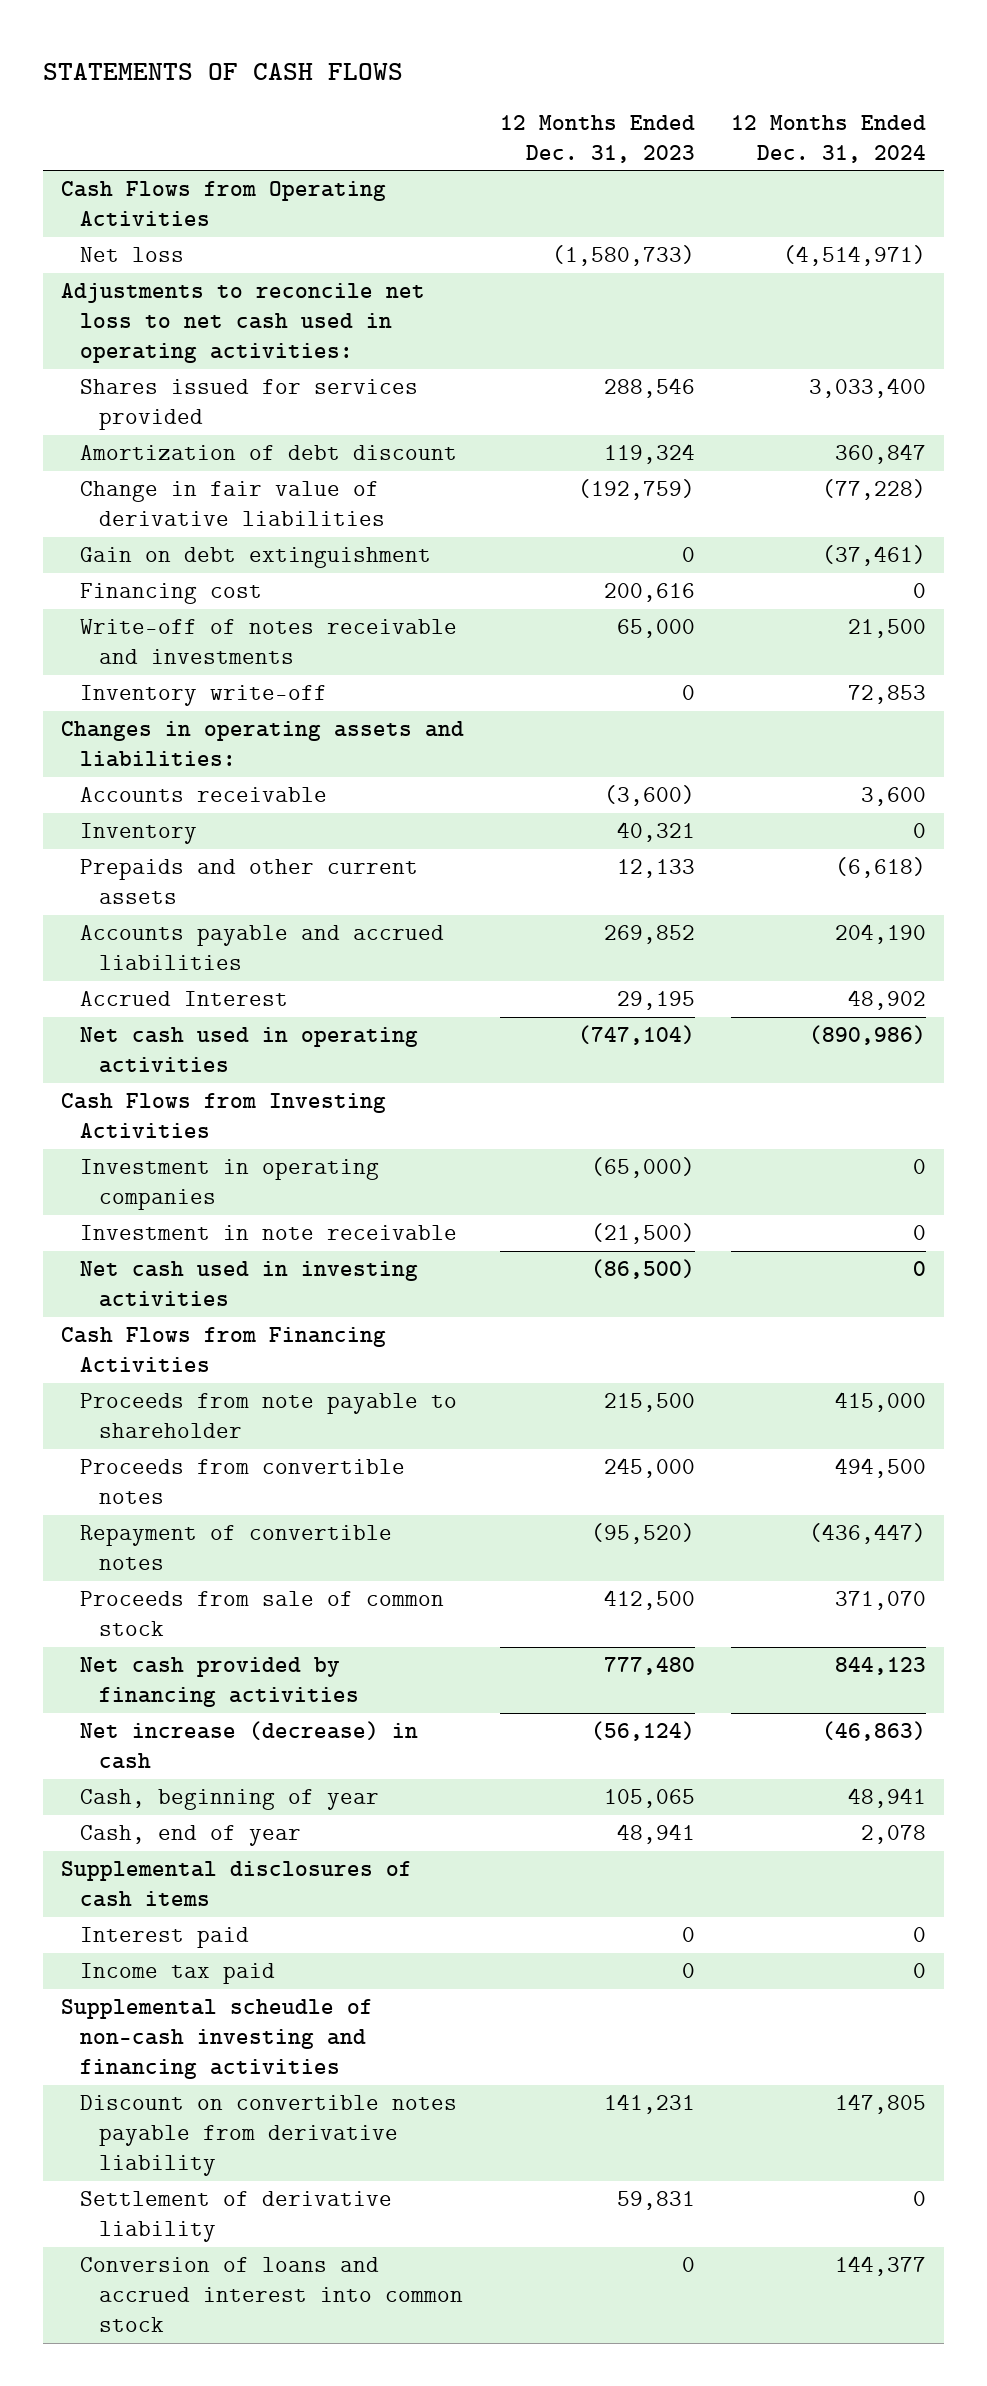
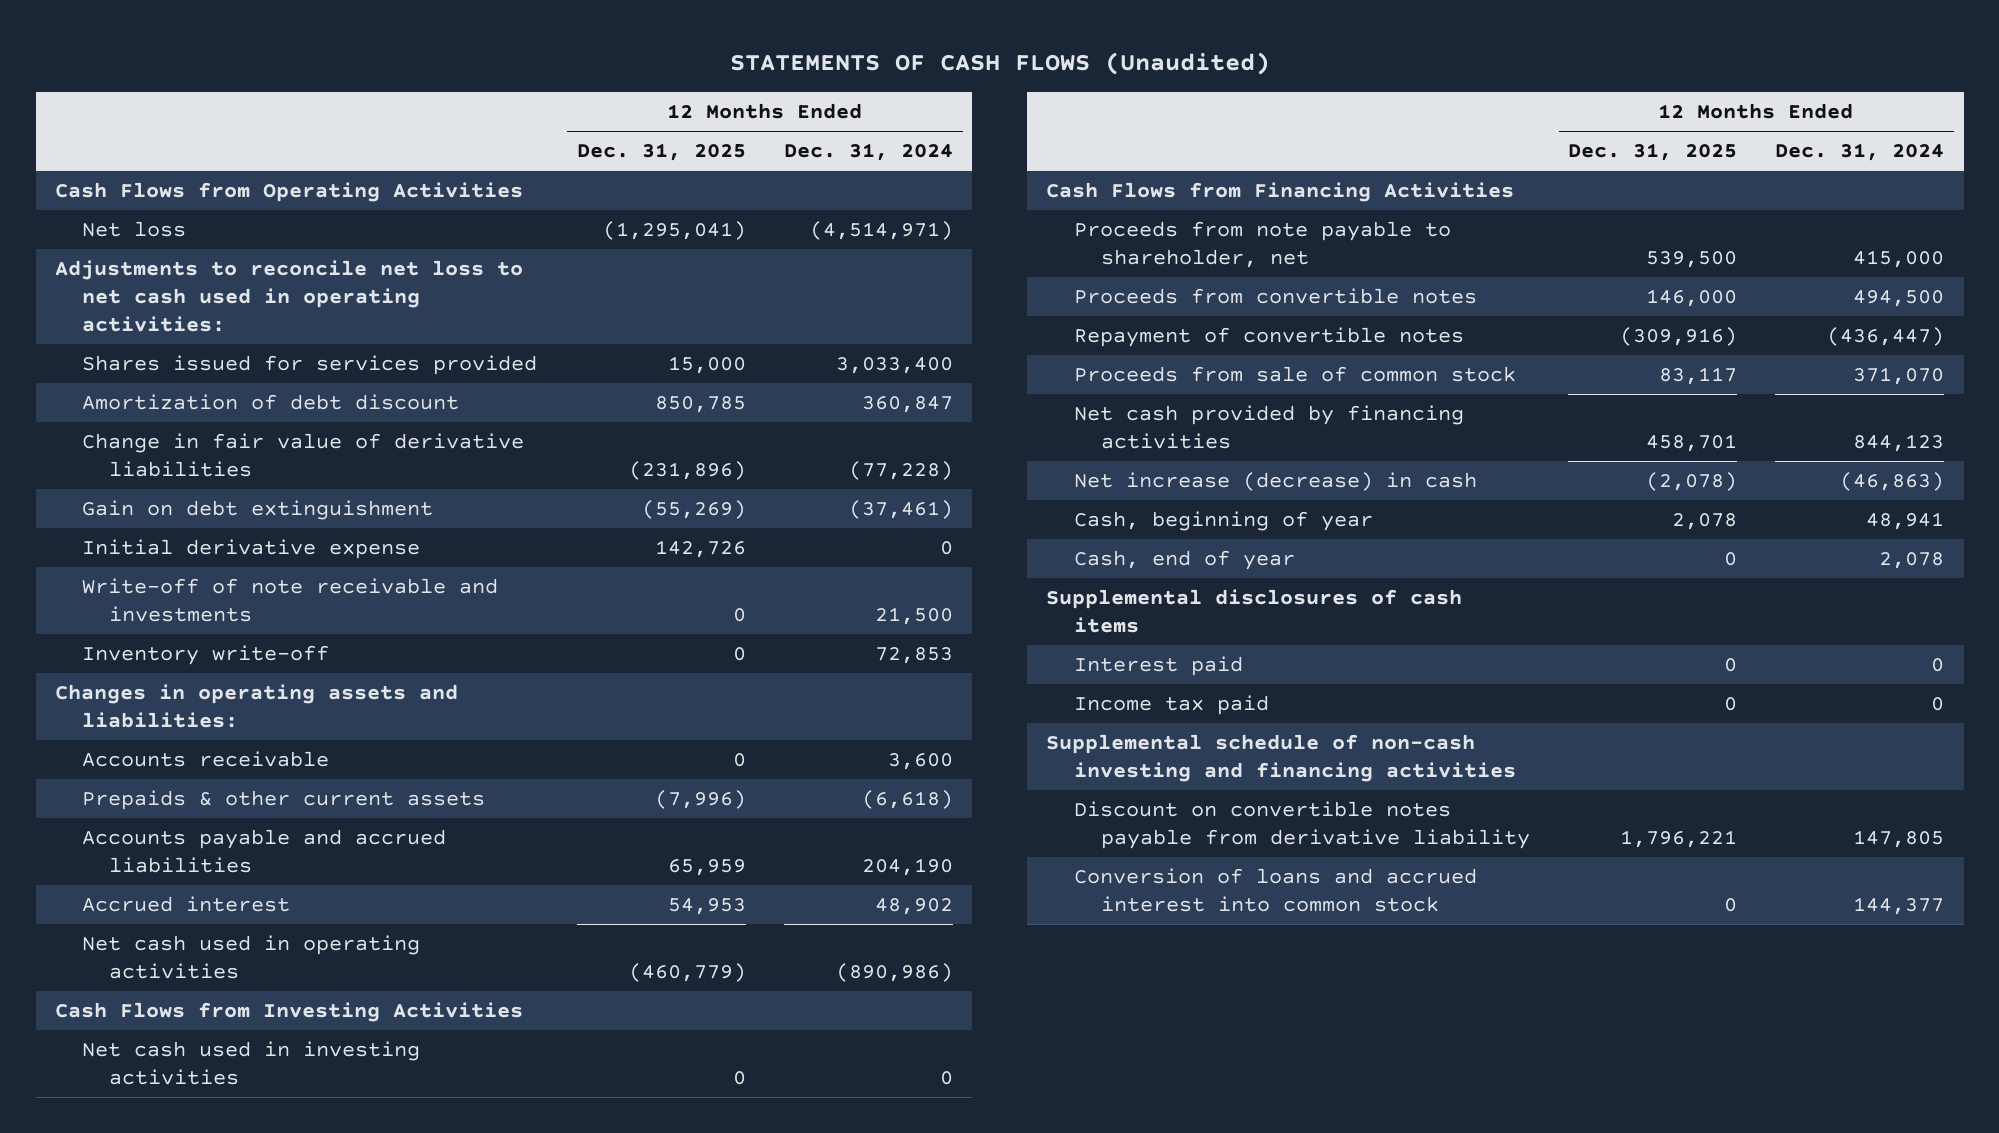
[42,63,403,81] STATEMENTS OF CASH FLOWS -> [729,51,1270,75] STATEMENTS OF CASH FLOWS (Unaudited)
[499,114,695,163] 12 Months Ended Dec. 31, 2023 -> none
none -> [576,143,746,162] Dec. 31, 2025
[80,583,263,605] Financing cost -> none
none -> [82,539,421,560] Initial derivative expense
[80,619,458,665] Write-off of notes receivable and investments -> [82,578,499,622] Write-off of note receivable and investments
[80,823,198,845] Inventory -> none
[80,859,419,905] Prepaids and other current assets -> [82,790,486,811] Prepaids & other current assets
[80,991,289,1007] Accrued Interest -> [82,896,291,913] Accrued interest
[80,1159,380,1211] Investment in operating companies -> none
[80,1225,458,1241] Investment in note receivable -> none
[80,1393,458,1439] Proceeds from note payable to shareholder -> [1073,221,1451,268] Proceeds from note payable to shareholder, net
[60,1999,373,2080] Supplemental scheudle of non-cash investing and financing activities -> [1046,734,1516,782] Supplemental schedule of non-cash investing and financing activities
[80,2191,393,2243] Settlement of derivative liability -> none

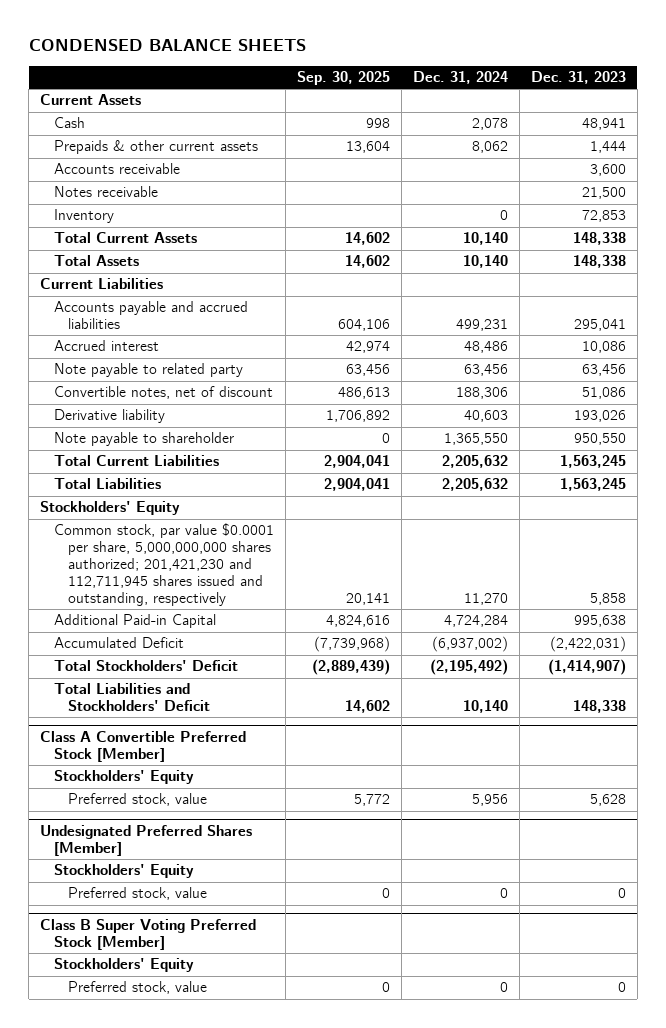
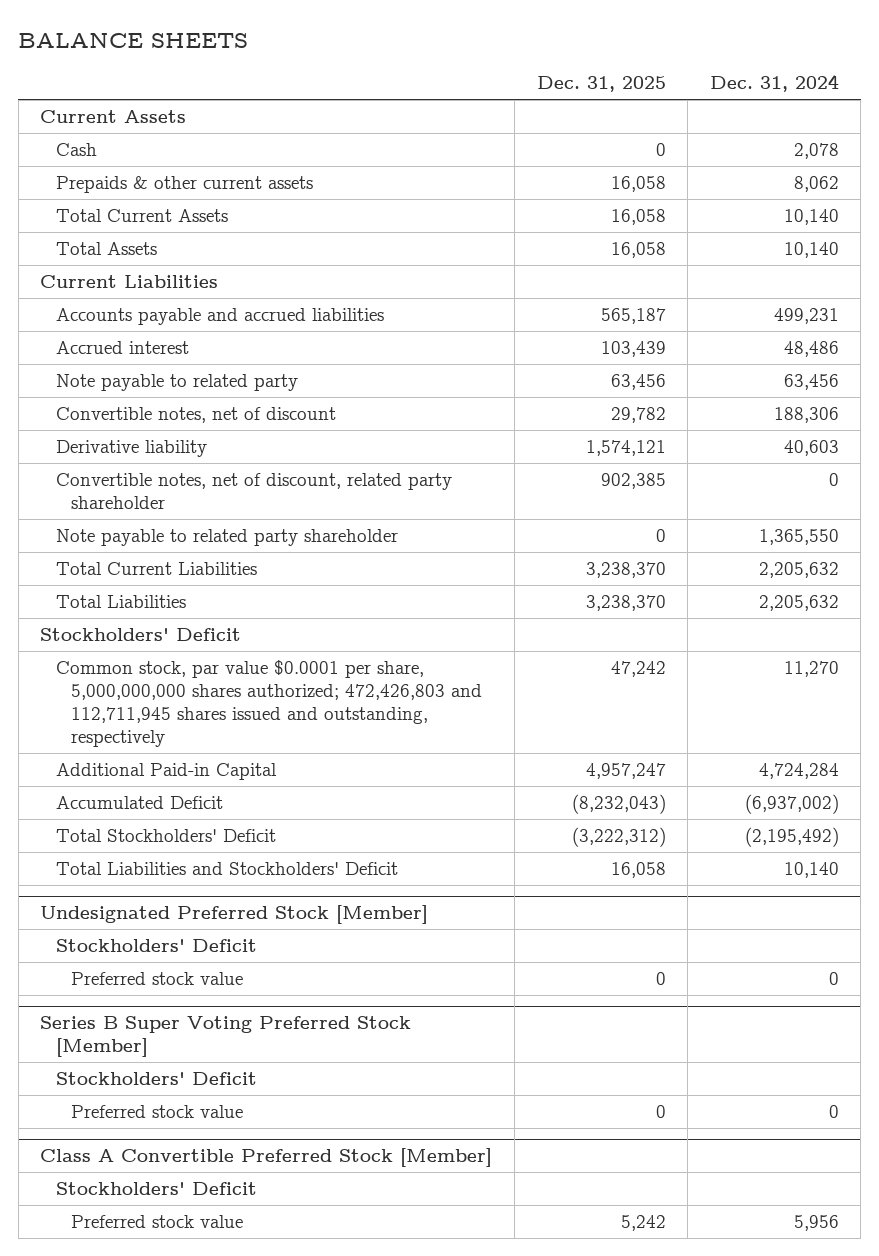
[28,39,306,52] CONDENSED BALANCE SHEETS -> [18,32,249,48] BALANCE SHEETS
[297,71,391,86] Sep. 30, 2025 -> none
[530,71,626,85] Dec. 31, 2023 -> none
none -> [536,76,666,93] Dec. 31, 2025
[54,163,181,175] Accounts receivable -> none
[54,186,159,198] Notes receivable -> none
[54,209,115,224] Inventory -> none
none -> [55,472,452,509] Convertible notes, net of discount, related party shareholder
[54,432,235,447] Note payable to shareholder -> [55,528,398,546] Note payable to related party shareholder
[40,501,181,516] Stockholders' Equity -> [40,627,242,641] Stockholders' Deficit
[54,523,275,606] Common stock, par value $0.0001 per share, 5,000,000,000 shares authorized; 201,421,230 and 112,711,945 shares issued and outstanding, respectively -> [55,659,482,747] Common stock, par value $0.0001 per share, 5,000,000,000 shares authorized; 472,426,803 and 112,711,945 shares issued and outstanding, respectively
none -> [40,905,429,925] Undesignated Preferred Stock [Member]
none -> [55,938,257,952] Stockholders' Deficit
none -> [70,971,243,985] Preferred stock value
none -> [40,1016,412,1058] Series B Super Voting Preferred Stock [Member]
none -> [55,1071,257,1085] Stockholders' Deficit
none -> [70,1104,243,1118] Preferred stock value
[40,824,253,856] Undesignated Preferred Shares [Member] -> none
[54,864,195,879] Stockholders' Equity -> none
[68,887,208,901] Preferred stock, value -> none
[40,918,257,950] Class B Super Voting Preferred Stock [Member] -> none
[54,958,195,973] Stockholders' Equity -> none
[68,981,208,995] Preferred stock, value -> none
[54,770,195,785] Stockholders' Equity -> [55,1181,257,1195] Stockholders' Deficit
[68,793,208,807] Preferred stock, value -> [70,1214,243,1228] Preferred stock value

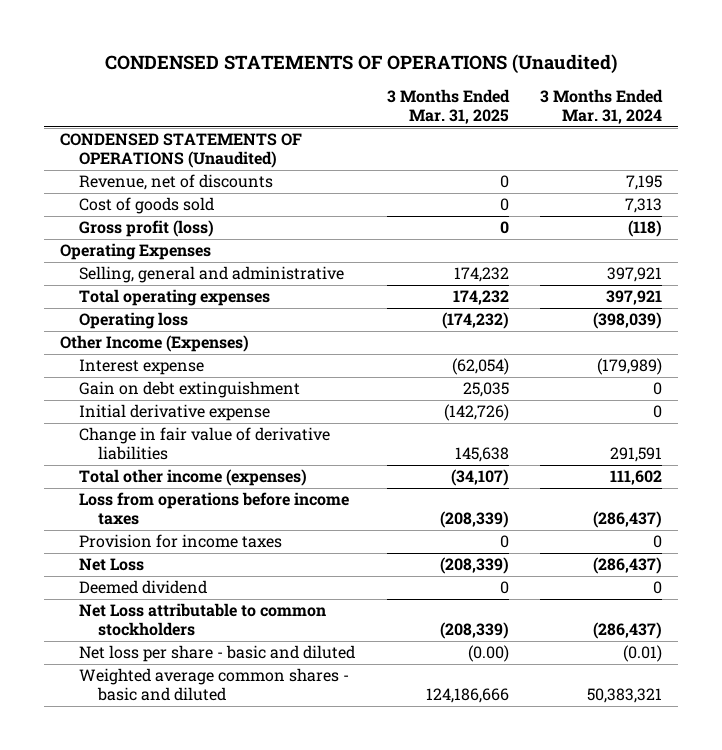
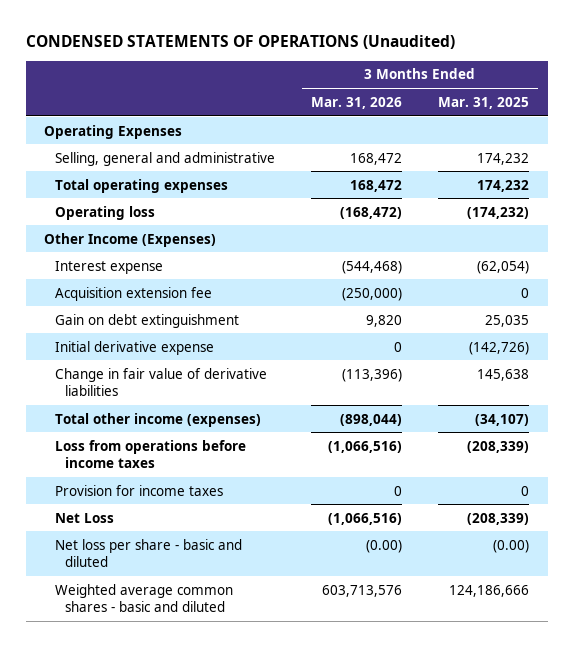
[540,89,664,125] 3 Months Ended Mar. 31, 2024 -> none
none -> [310,96,402,109] Mar. 31, 2026
[59,133,302,169] CONDENSED STATEMENTS OF OPERATIONS (Unaudited) -> none
[78,174,273,191] Revenue, net of discounts -> none
[78,197,214,215] Cost of goods sold -> none
[78,220,214,238] Gross profit (loss) -> none
none -> [54,286,212,301] Acquisition extension fee
[78,580,207,595] Deemed dividend -> none
[78,603,326,637] Net Loss attributable to common stockholders -> none

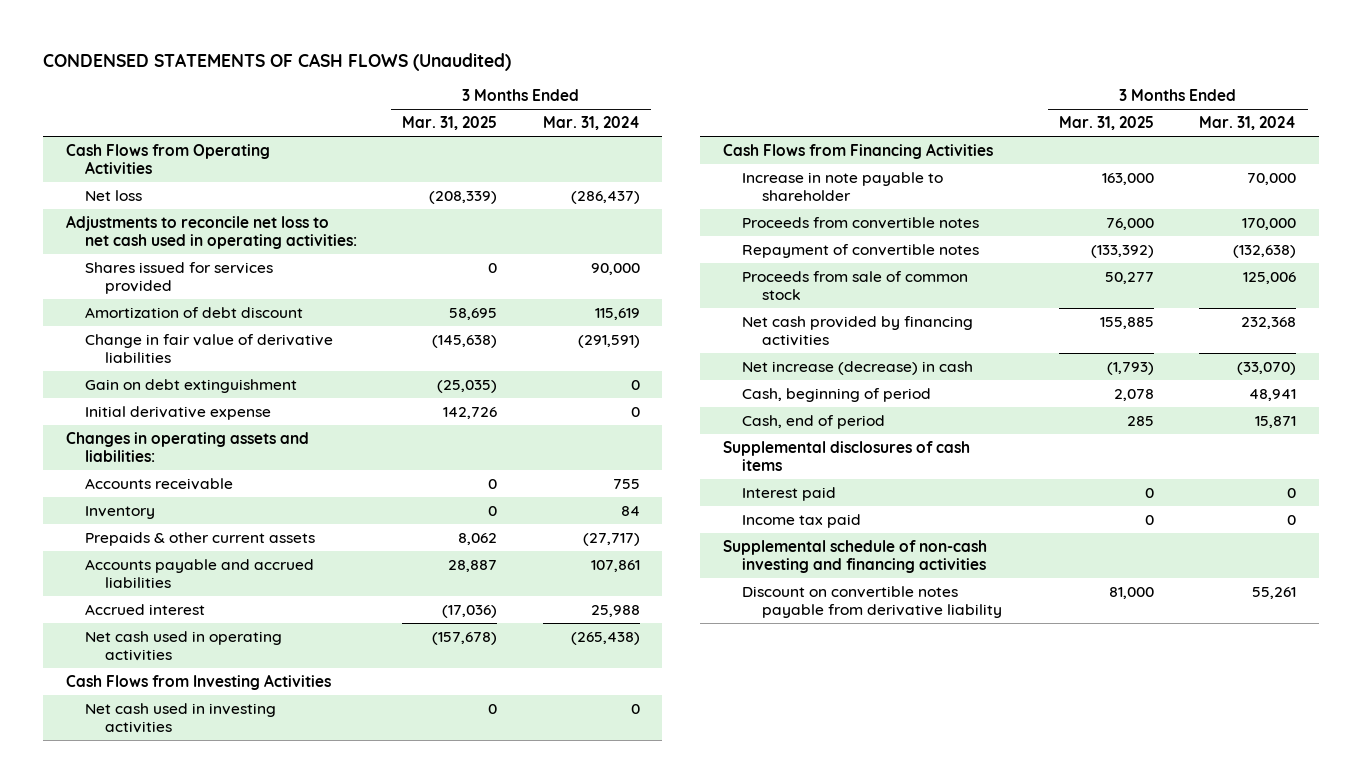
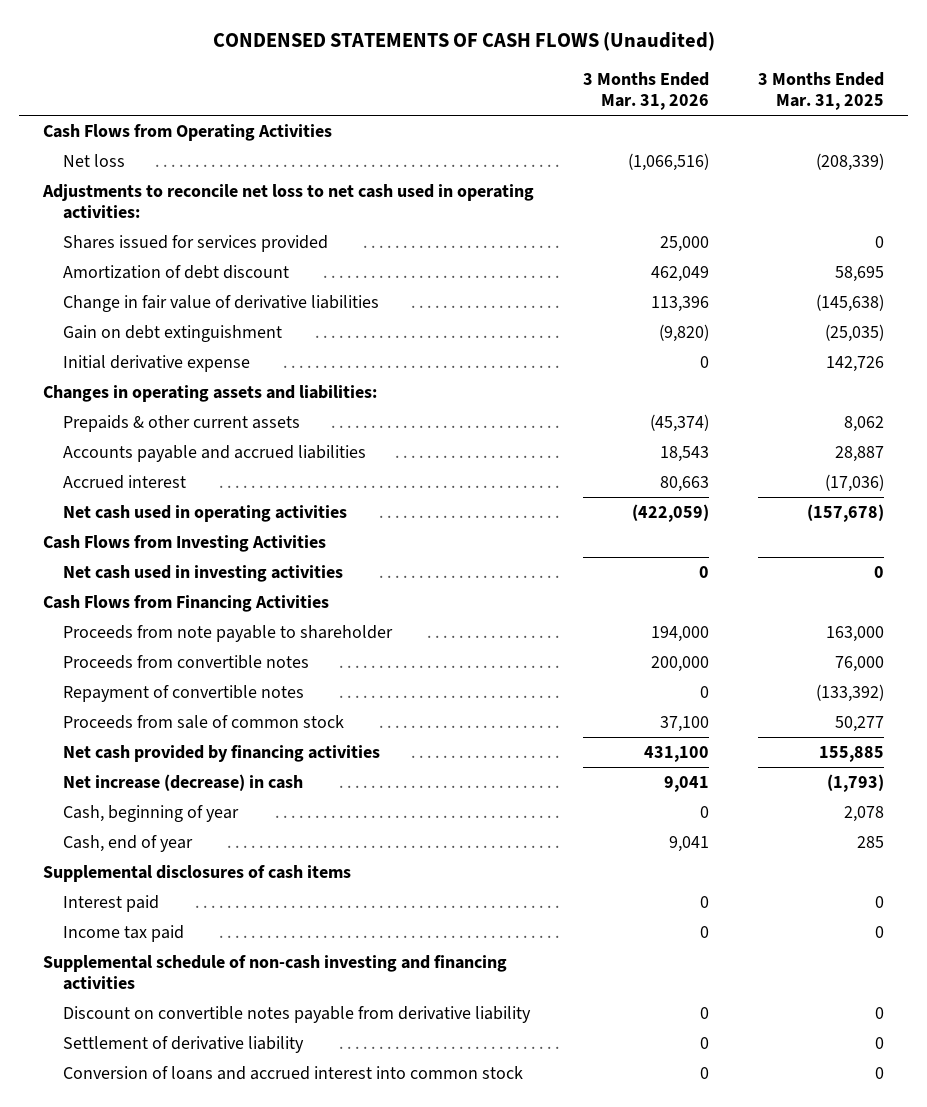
[542,116,640,131] Mar. 31, 2024 -> none
none -> [583,72,710,111] 3 Months Ended Mar. 31, 2026
[85,477,234,490] Accounts receivable -> none
[85,505,156,519] Inventory -> none
[742,171,944,202] Increase in note payable to shareholder -> [62,624,393,642] Proceeds from note payable to shareholder
[742,387,932,402] Cash, beginning of period -> [62,804,239,822] Cash, beginning of year
[742,414,886,429] Cash, end of period -> [62,834,193,852] Cash, end of year
[1109,586,1155,599] 81,000 -> [875,1006,885,1019] 0
none -> [62,1035,304,1053] Settlement of derivative liability
none -> [62,1065,523,1080] Conversion of loans and accrued interest into common stock

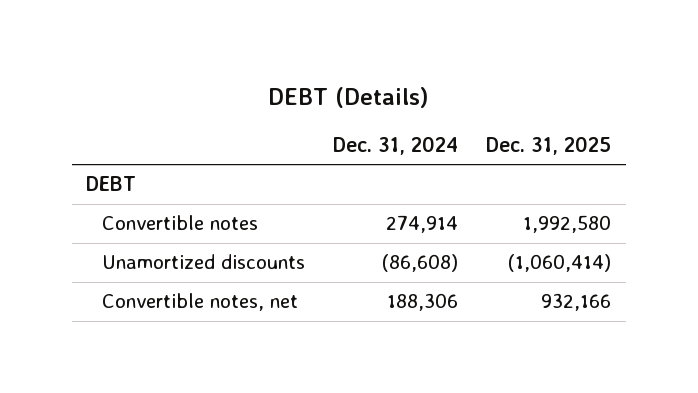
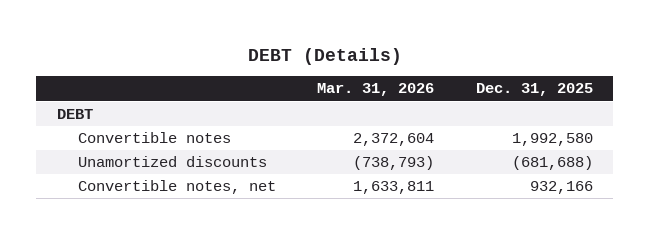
[333,136,459,156] Dec. 31, 2024 -> none
none -> [317,83,435,97] Mar. 31, 2026
[508,254,612,273] (1,060,414) -> [511,156,593,171] (681,688)

